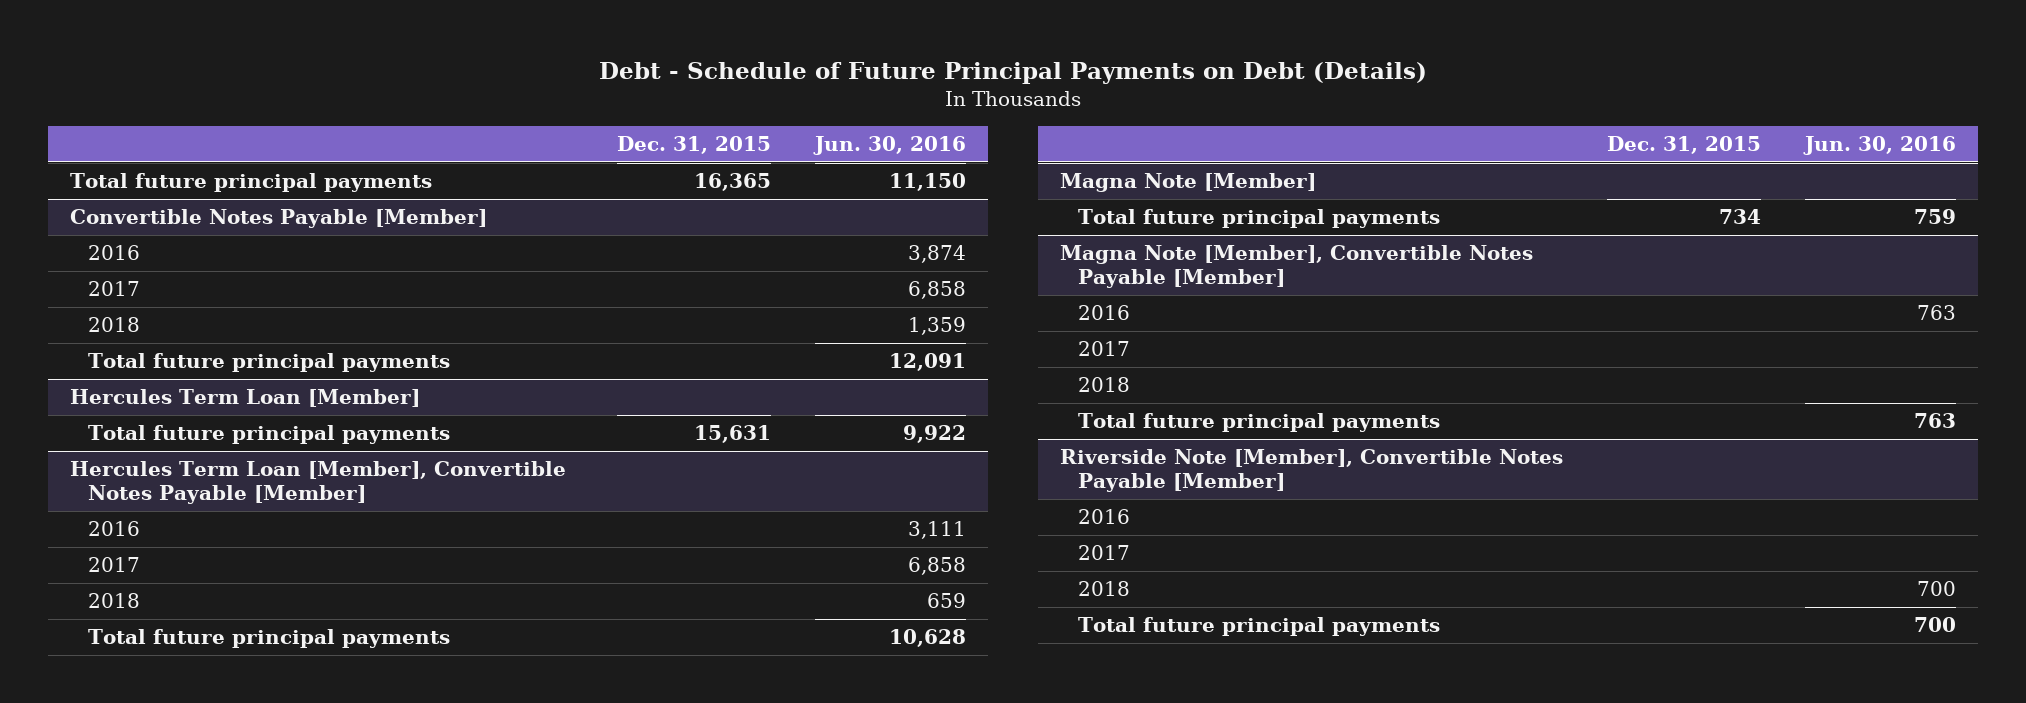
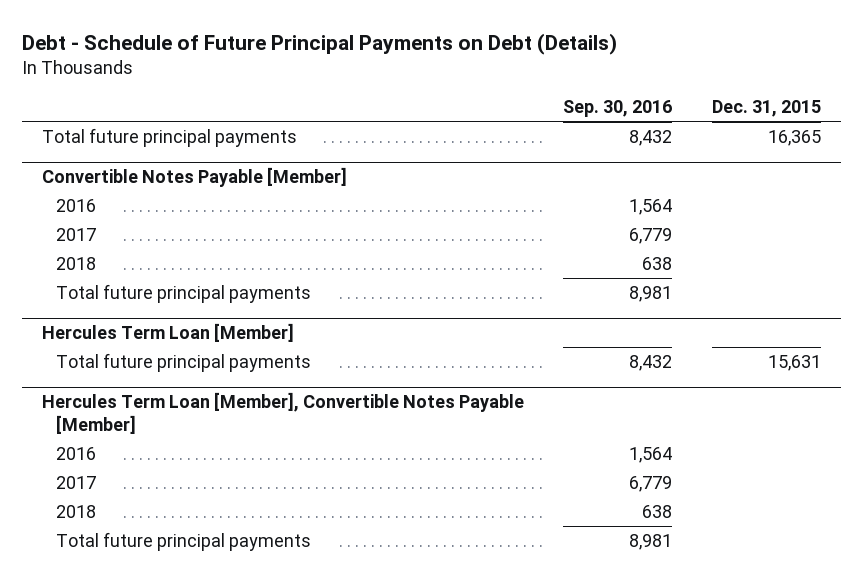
[813,135,967,155] Jun. 30, 2016 -> none
none -> [563,100,673,118] Sep. 30, 2016
[1060,173,1317,193] Magna Note [Member] -> none
[1077,209,1440,229] Total future principal payments -> none
[1060,245,1534,289] Magna Note [Member], Convertible Notes Payable [Member] -> none
[1077,305,1130,321] 2016 -> none
[1077,341,1130,357] 2017 -> none
[1077,377,1130,393] 2018 -> none
[1077,413,1440,433] Total future principal payments -> none
[1060,449,1564,493] Riverside Note [Member], Convertible Notes Payable [Member] -> none
[1077,509,1130,525] 2016 -> none
[1077,545,1130,561] 2017 -> none
[1077,581,1130,597] 2018 -> none
[1077,617,1440,637] Total future principal payments -> none

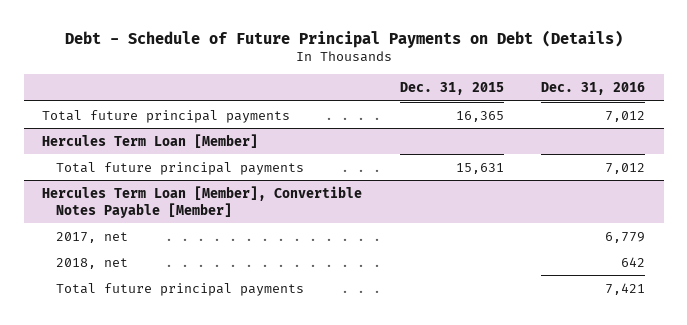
[563,100,673,118] Sep. 30, 2016 -> none
none -> [540,82,645,96] Dec. 31, 2016
[41,167,347,188] Convertible Notes Payable [Member] -> none
[55,198,96,212] 2016 -> none
[55,227,96,241] 2017 -> none
[55,256,96,270] 2018 -> none
[55,283,311,303] Total future principal payments -> none
[55,504,96,518] 2018 -> none
[55,446,96,460] 2016 -> [55,231,128,243] 2017, net
[55,475,96,489] 2017 -> [55,257,128,269] 2018, net

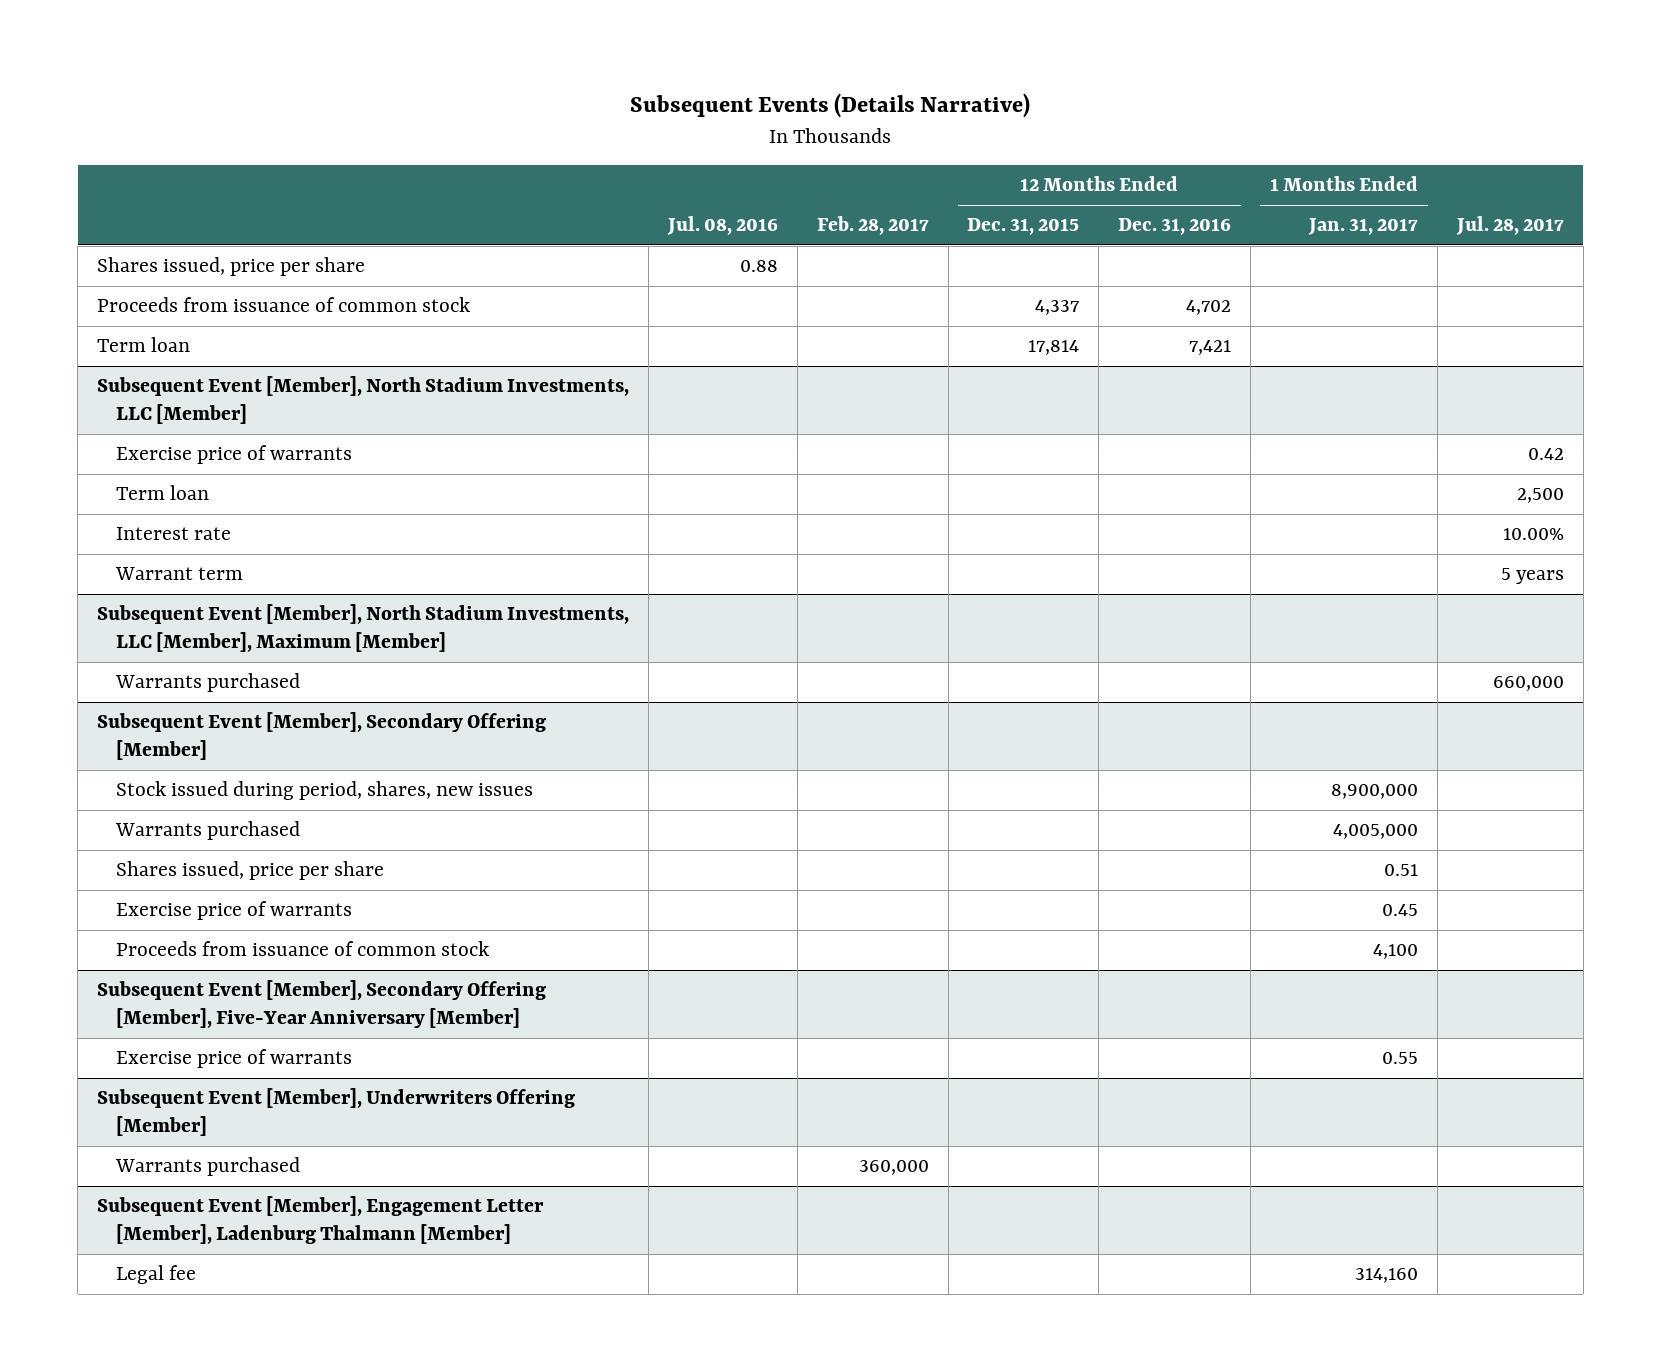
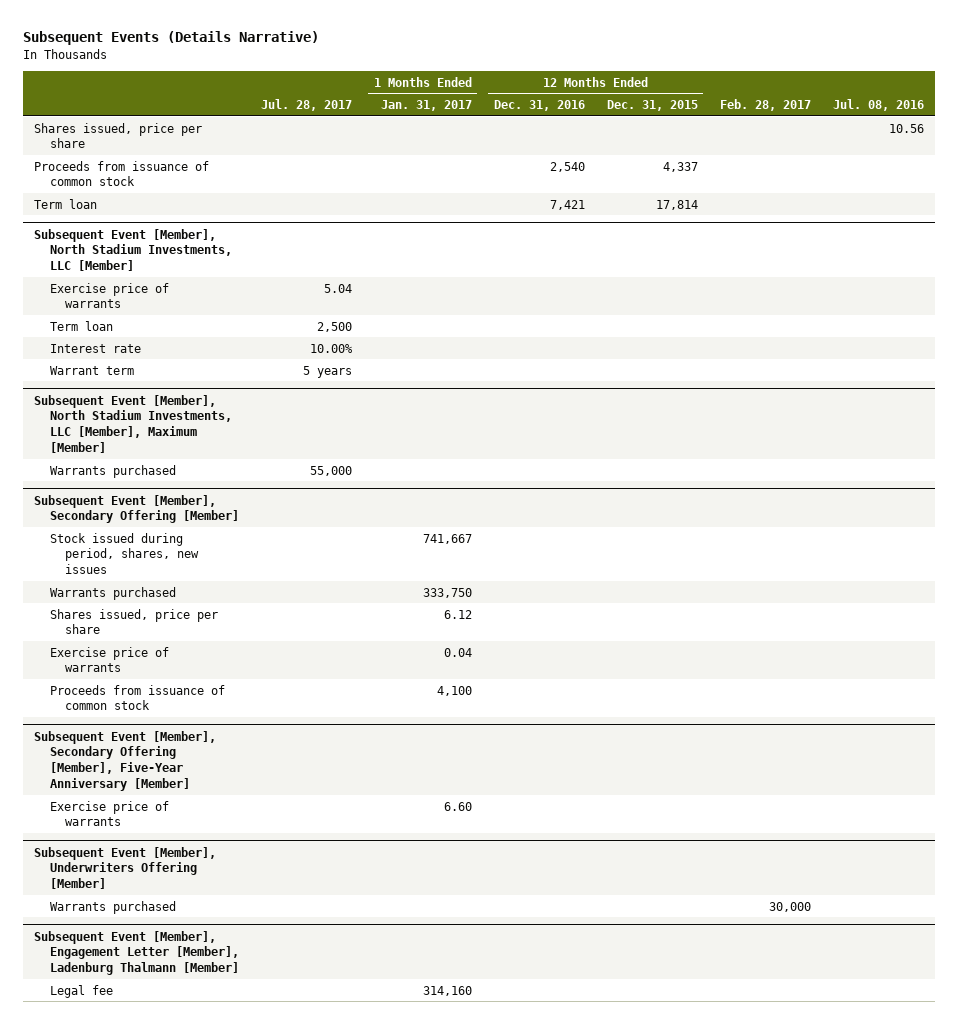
[739,260,778,273] 0.88 -> [889,123,925,133] 10.56
[1186,300,1232,316] 4,702 -> [549,161,585,172] 2,540
[1527,448,1564,461] 0.42 -> [323,283,352,293] 5.04
[1492,676,1564,692] 660,000 -> [309,465,352,476] 55,000
[1331,784,1419,800] 8,900,000 -> [422,533,472,544] 741,667
[1333,824,1419,840] 4,005,000 -> [422,587,472,598] 333,750
[1384,864,1419,877] 0.51 -> [443,609,472,619] 6.12
[1382,904,1419,917] 0.45 -> [443,647,472,657] 0.04
[1382,1052,1419,1065] 0.55 -> [443,801,472,811] 6.60
[858,1160,929,1176] 360,000 -> [769,901,812,912] 30,000

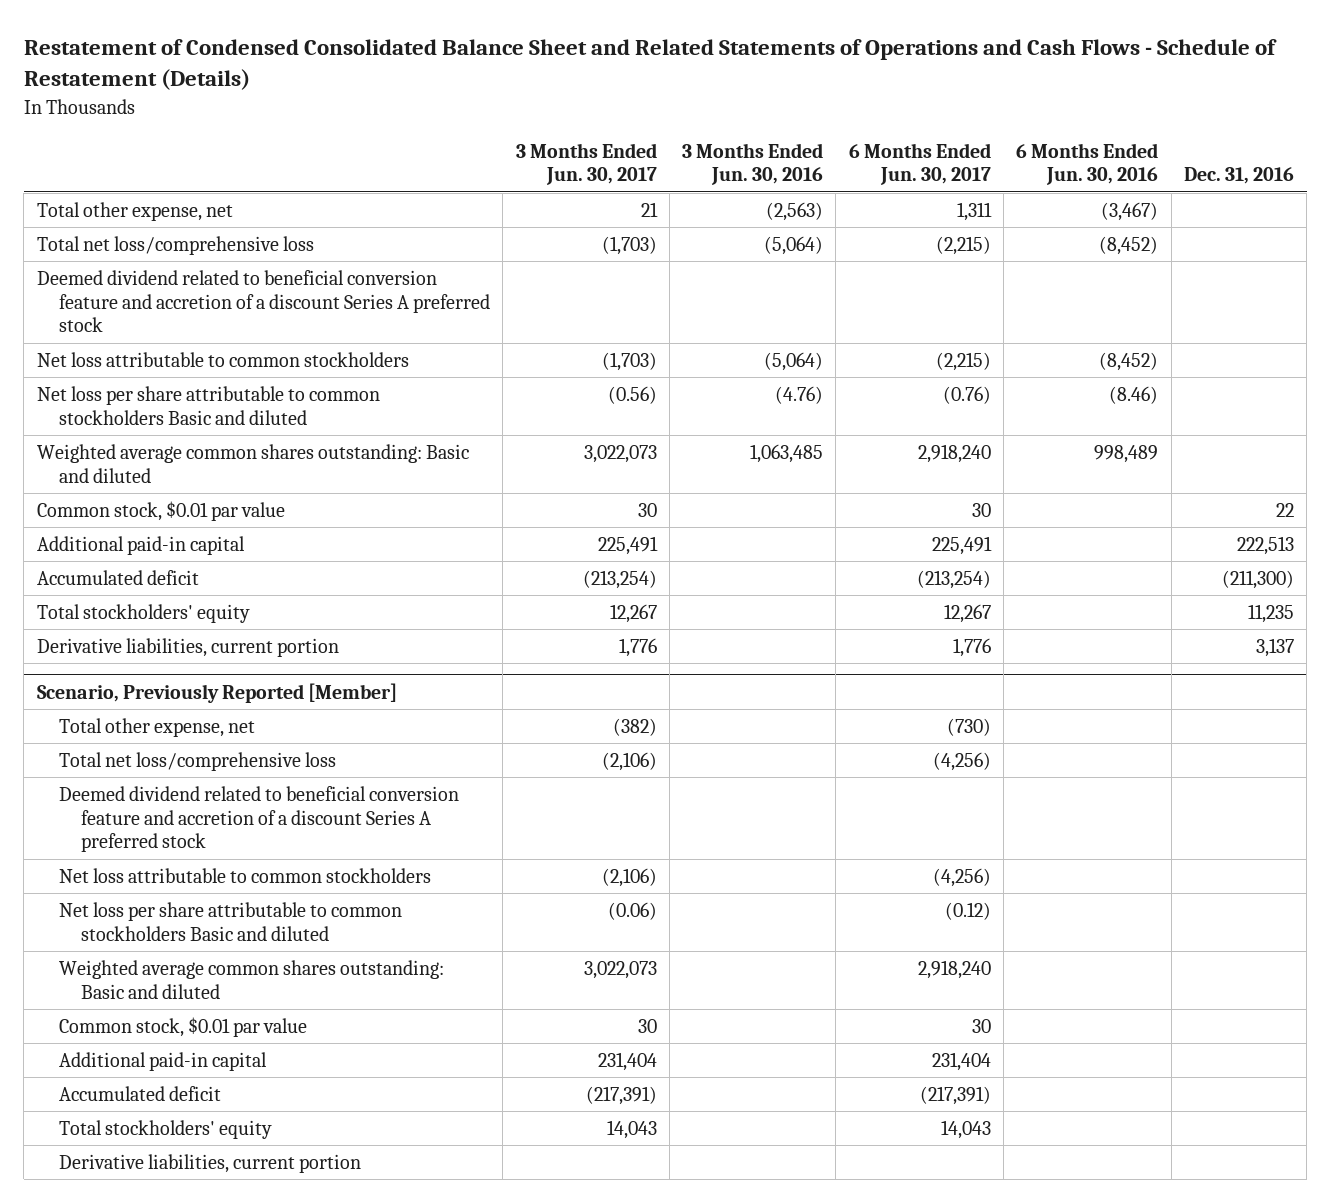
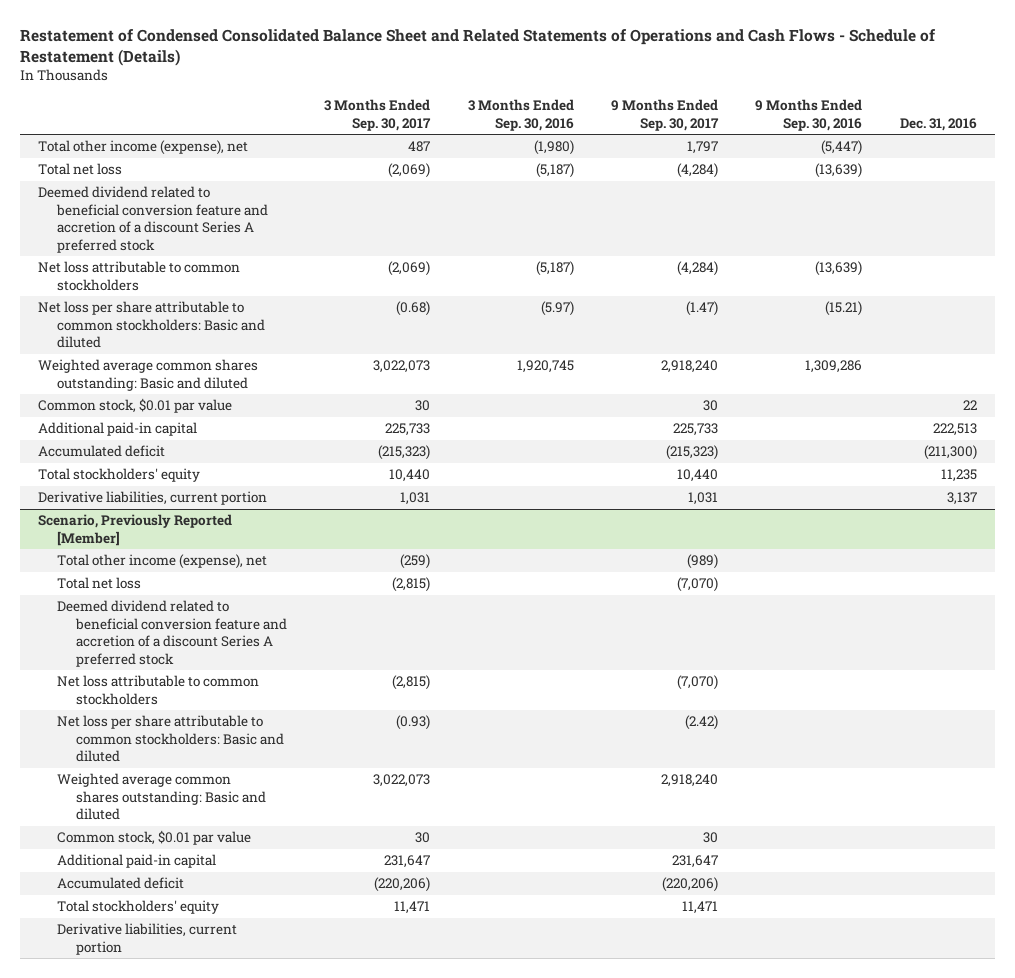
[515,142,657,186] 3 Months Ended Jun. 30, 2017 -> none
[682,142,824,186] 3 Months Ended Jun. 30, 2016 -> none
[848,142,991,186] 6 Months Ended Jun. 30, 2017 -> none
[1016,142,1159,186] 6 Months Ended Jun. 30, 2016 -> none
none -> [324,99,432,131] 3 Months Ended Sep. 30, 2017
none -> [467,99,574,131] 3 Months Ended Sep. 30, 2016
none -> [611,99,720,131] 9 Months Ended Sep. 30, 2017
none -> [755,99,863,131] 9 Months Ended Sep. 30, 2016
[36,202,233,222] Total other expense, net -> [38,140,249,156] Total other income (expense), net
[36,236,314,256] Total net loss/comprehensive loss -> [38,163,123,176] Total net loss
[36,386,380,425] Net loss per share attributable to common stockholders Basic and diluted -> [38,301,266,349] Net loss per share attributable to common stockholders: Basic and diluted
[58,718,255,738] Total other expense, net -> [57,554,268,570] Total other income (expense), net
[58,752,336,772] Total net loss/comprehensive loss -> [57,577,142,590] Total net loss
[58,902,402,941] Net loss per share attributable to common stockholders Basic and diluted -> [57,715,285,763] Net loss per share attributable to common stockholders: Basic and diluted

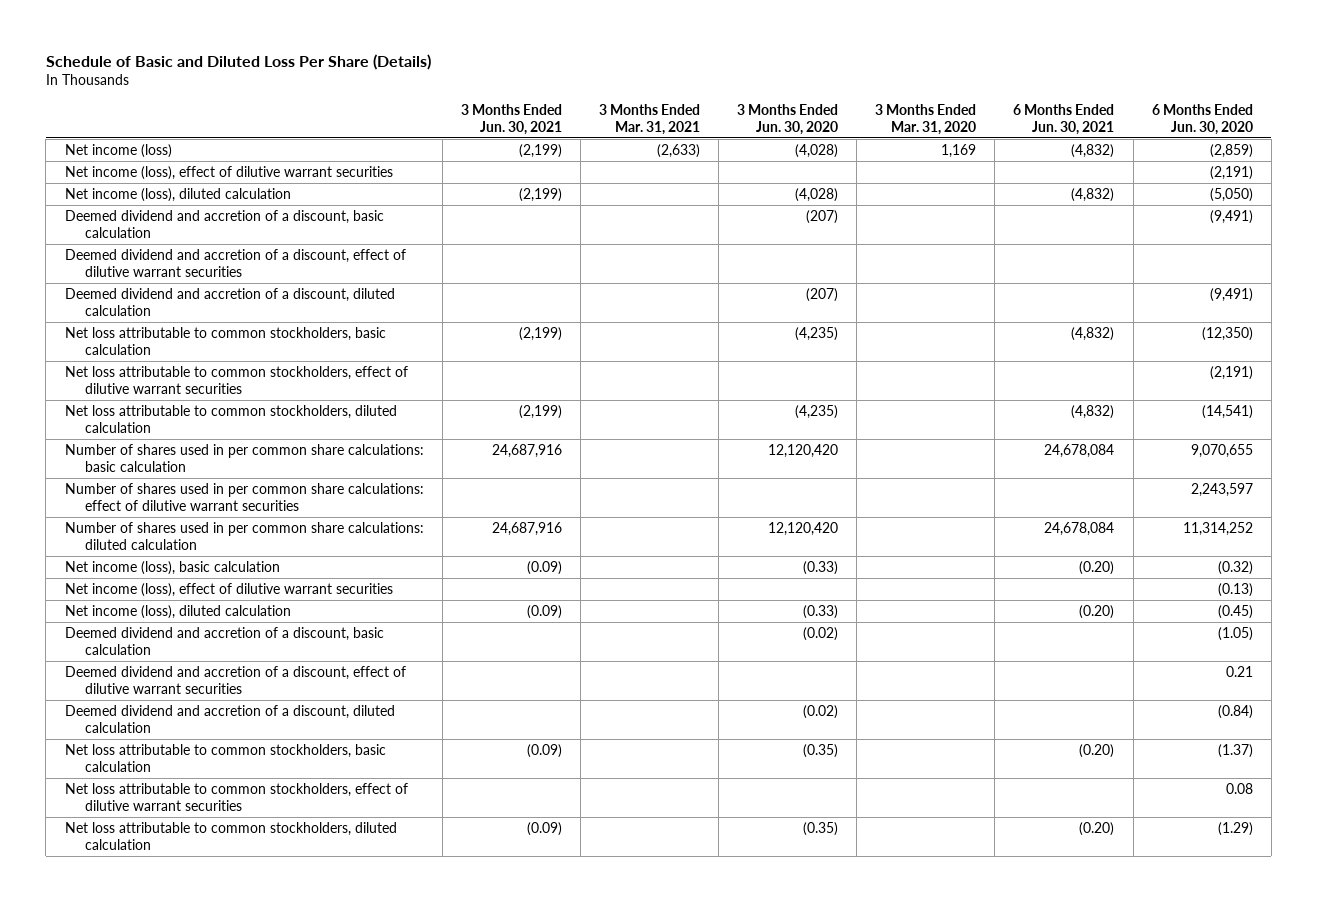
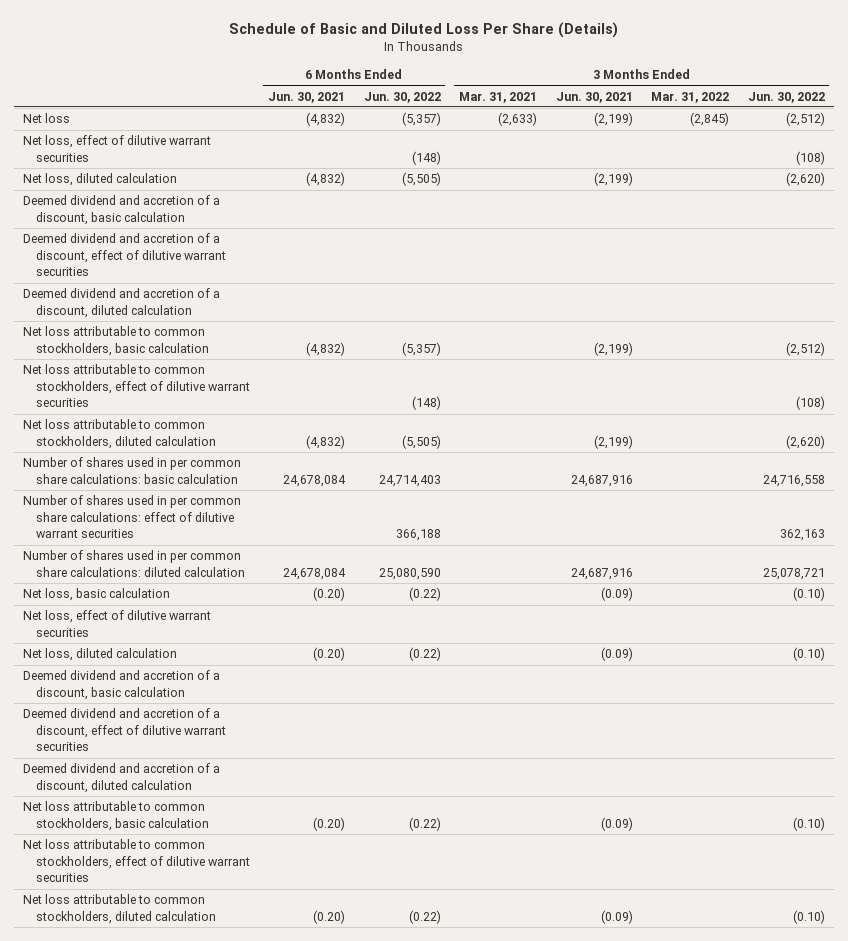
[737,103,839,135] 3 Months Ended Jun. 30, 2020 -> none
[875,103,977,135] 3 Months Ended Mar. 31, 2020 -> none
[1151,103,1253,135] 6 Months Ended Jun. 30, 2020 -> none
none -> [363,91,441,103] Jun. 30, 2022
none -> [651,91,730,103] Mar. 31, 2022
none -> [747,91,825,103] Jun. 30, 2022
[64,143,172,158] Net income (loss) -> [22,113,70,124] Net loss
[64,165,393,180] Net income (loss), effect of dilutive warrant securities -> [22,135,211,162] Net loss, effect of dilutive warrant securities
[64,187,291,202] Net income (loss), diluted calculation -> [22,173,177,187] Net loss, diluted calculation
[64,560,280,575] Net income (loss), basic calculation -> [22,588,170,602] Net loss, basic calculation
[64,582,393,597] Net income (loss), effect of dilutive warrant securities -> [22,610,211,637] Net loss, effect of dilutive warrant securities
[64,604,291,619] Net income (loss), diluted calculation -> [22,648,177,662] Net loss, diluted calculation

